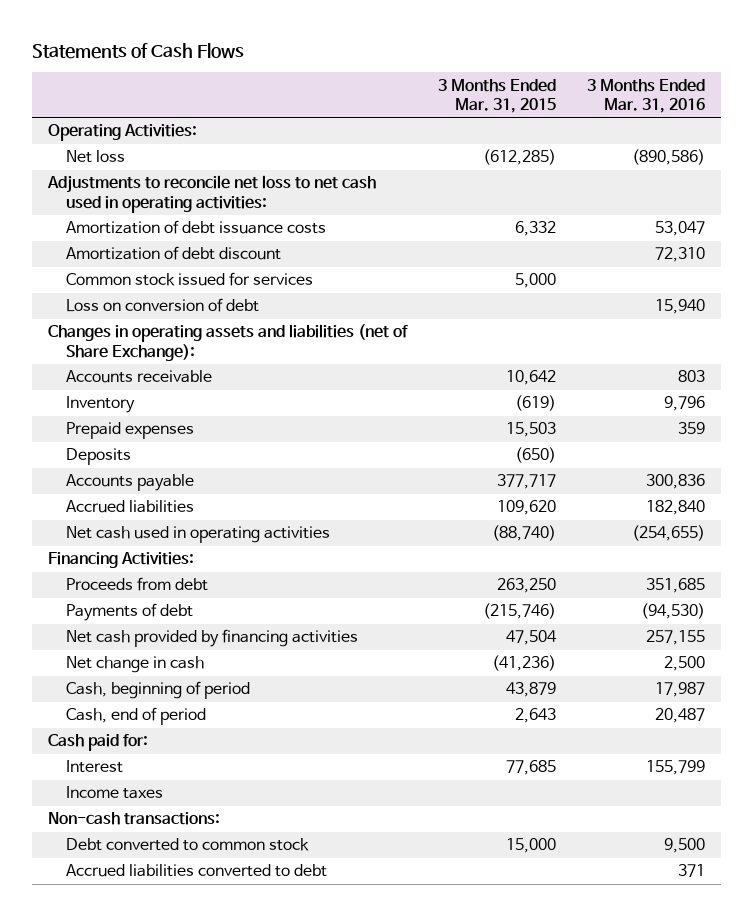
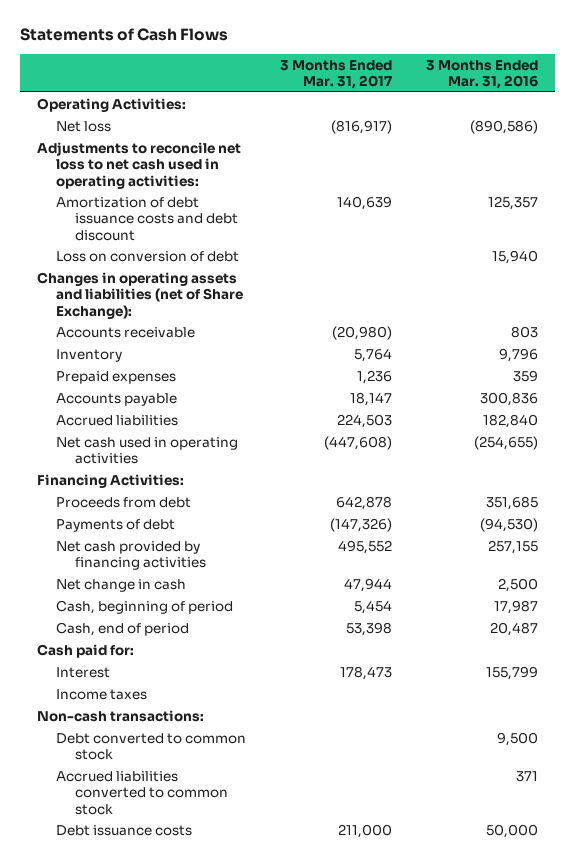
[437,78,556,114] 3 Months Ended Mar. 31, 2015 -> none
none -> [279,59,392,89] 3 Months Ended Mar. 31, 2017
[65,246,281,261] Amortization of debt discount -> none
[65,272,313,287] Common stock issued for services -> none
[65,220,326,235] Amortization of debt issuance costs -> [55,196,238,241] Amortization of debt issuance costs and debt discount
[655,221,706,237] 53,047 -> [487,195,538,210] 125,357
[65,448,131,466] Deposits -> none
[65,864,327,878] Accrued liabilities converted to debt -> [55,770,228,815] Accrued liabilities converted to common stock
none -> [55,824,192,836] Debt issuance costs

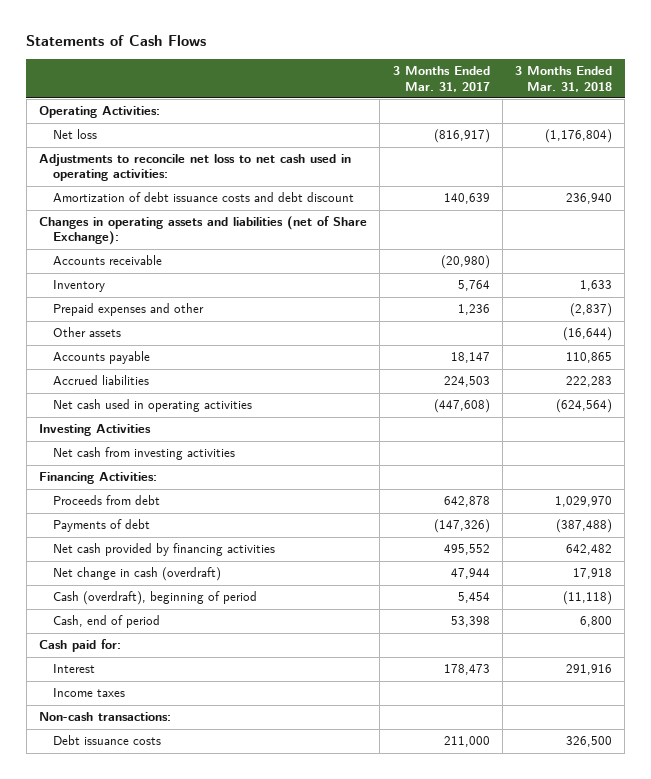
[425,59,538,89] 3 Months Ended Mar. 31, 2016 -> none
none -> [515,66,613,92] 3 Months Ended Mar. 31, 2018
[55,250,239,262] Loss on conversion of debt -> none
[55,370,176,384] Prepaid expenses -> [52,303,204,317] Prepaid expenses and other
none -> [52,327,121,338] Other assets
none -> [38,424,151,437] Investing Activities
none -> [52,447,235,461] Net cash from investing activities
[55,578,186,592] Net change in cash -> [52,567,221,582] Net change in cash (overdraft)
[55,599,233,614] Cash, beginning of period -> [52,591,257,606] Cash (overdraft), beginning of period
[55,732,246,761] Debt converted to common stock -> none
[55,770,228,815] Accrued liabilities converted to common stock -> none

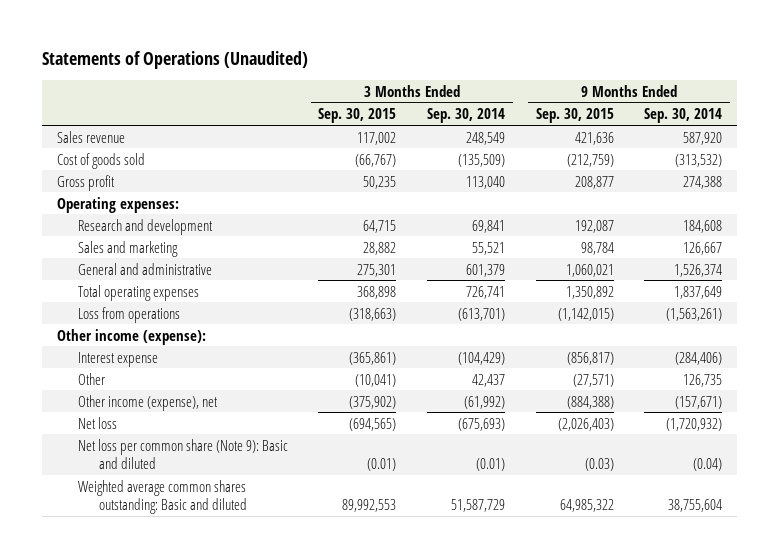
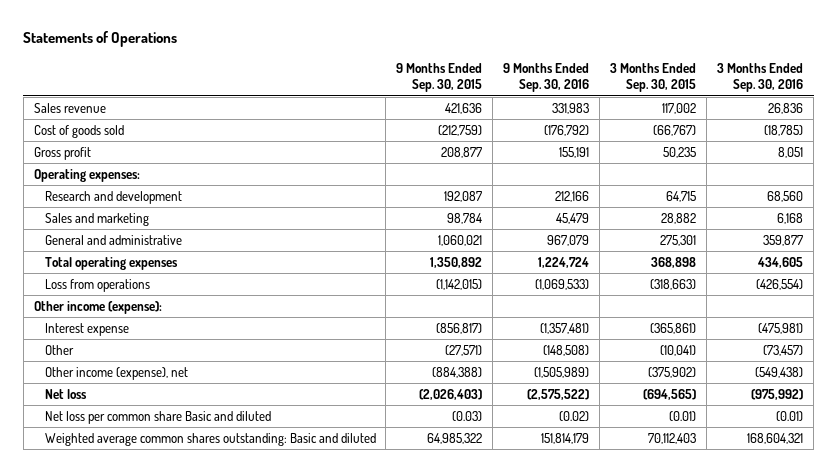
[41,50,308,69] Statements of Operations (Unaudited) -> [23,31,178,48] Statements of Operations
[426,108,505,124] Sep. 30, 2014 -> none
[644,108,723,124] Sep. 30, 2014 -> none
none -> [503,62,590,93] 9 Months Ended Sep. 30, 2016
none -> [717,62,804,93] 3 Months Ended Sep. 30, 2016
[77,438,288,470] Net loss per common share (Note 9): Basic and diluted -> [44,411,271,425] Net loss per common share Basic and diluted
[342,499,397,513] 89,992,553 -> [648,433,697,445] 70,112,403

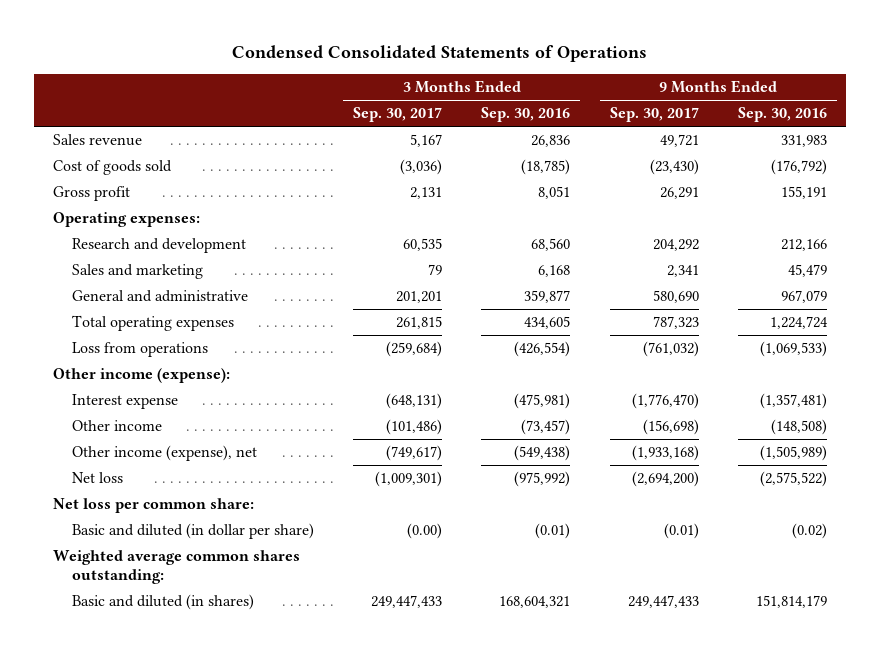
[23,31,178,48] Statements of Operations -> [232,45,648,63] Condensed Consolidated Statements of Operations
[396,62,483,93] 9 Months Ended Sep. 30, 2015 -> none
[610,62,697,93] 3 Months Ended Sep. 30, 2015 -> none
none -> [353,107,443,123] Sep. 30, 2017
none -> [609,107,699,123] Sep. 30, 2017
[44,345,74,356] Other -> [72,420,163,432] Other income
none -> [53,498,255,514] Net loss per common share:
[44,411,271,425] Net loss per common share Basic and diluted -> [72,523,315,540] Basic and diluted (in dollar per share)
none -> [53,550,301,585] Weighted average common shares outstanding:
[44,433,376,447] Weighted average common shares outstanding: Basic and diluted -> [72,594,255,611] Basic and diluted (in shares)

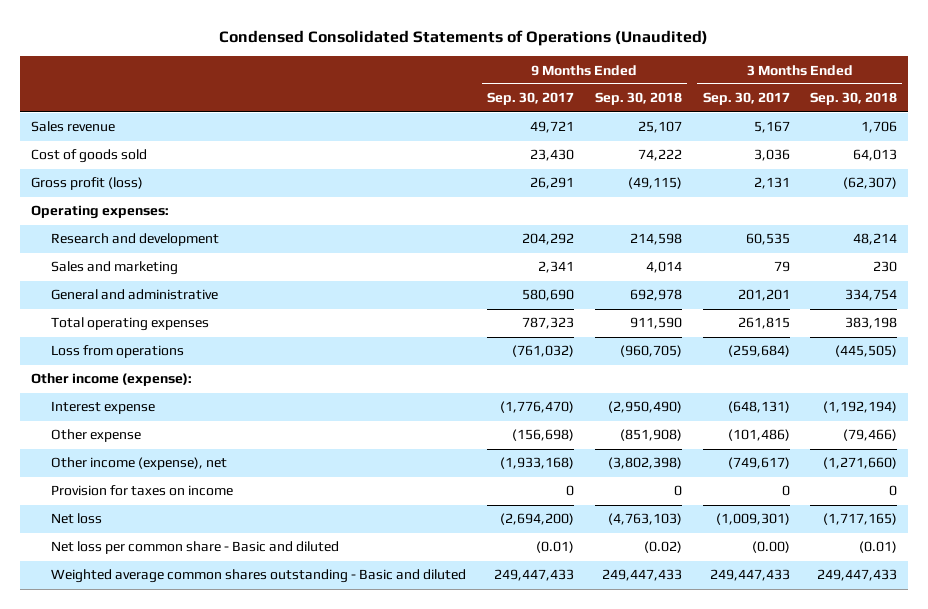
[232,45,648,63] Condensed Consolidated Statements of Operations -> [219,30,709,47] Condensed Consolidated Statements of Operations (Unaudited)
[481,107,571,123] Sep. 30, 2016 -> none
[737,107,827,123] Sep. 30, 2016 -> none
none -> [594,92,682,106] Sep. 30, 2018
none -> [810,92,898,106] Sep. 30, 2018
[400,159,443,176] (3,036) -> [753,149,790,162] 3,036
[649,159,699,176] (23,430) -> [530,149,575,162] 23,430
[53,186,131,202] Gross profit -> [30,177,143,191] Gross profit (loss)
[72,420,163,432] Other income -> [51,429,142,443] Other expense
none -> [51,485,234,497] Provision for taxes on income
[53,498,255,514] Net loss per common share: -> none
[53,550,301,585] Weighted average common shares outstanding: -> none
[72,523,315,540] Basic and diluted (in dollar per share) -> [51,541,340,555] Net loss per common share - Basic and diluted
[72,594,255,611] Basic and diluted (in shares) -> [51,569,467,584] Weighted average common shares outstanding - Basic and diluted

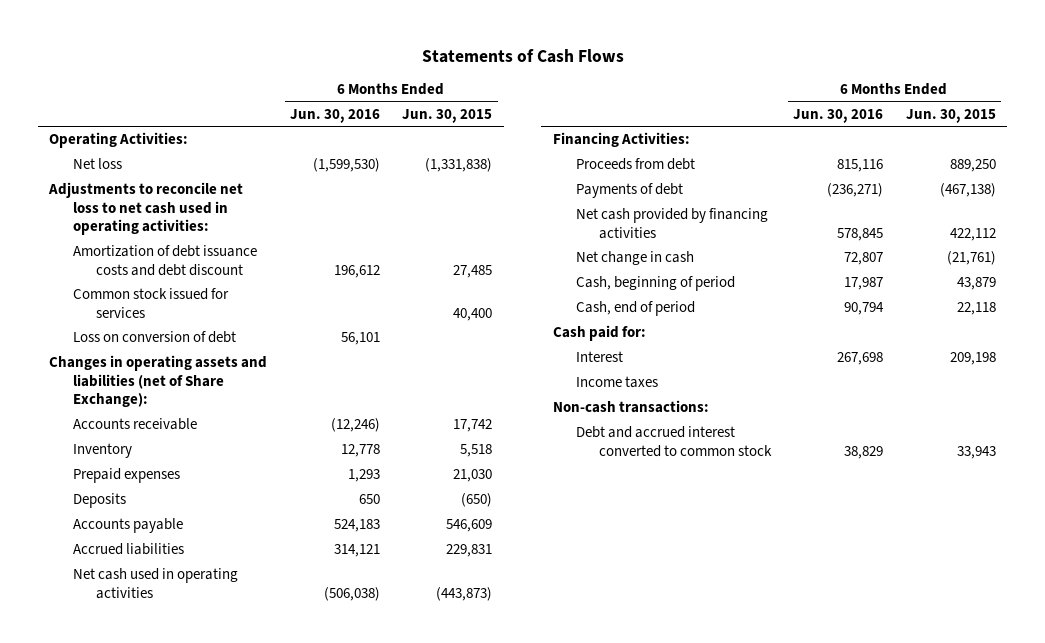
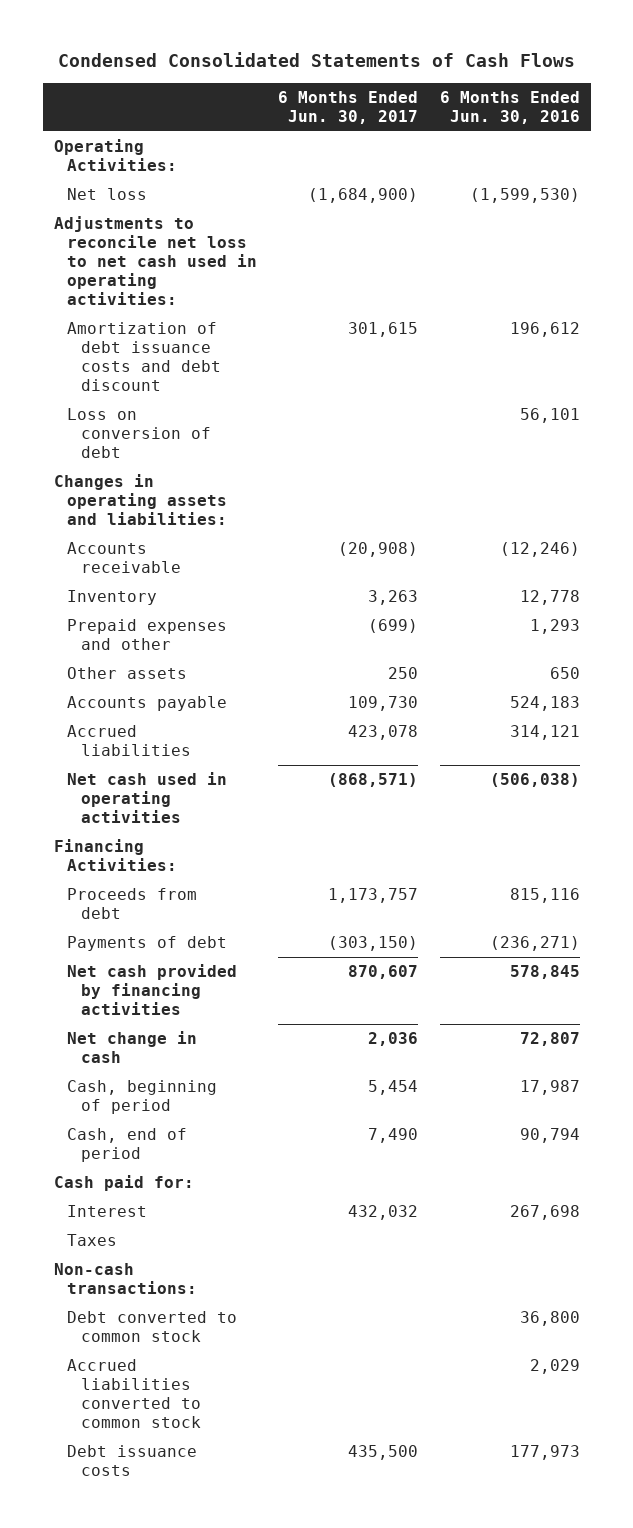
[421,48,624,63] Statements of Cash Flows -> [57,52,575,68] Condensed Consolidated Statements of Cash Flows
[402,108,493,123] Jun. 30, 2015 -> none
none -> [278,91,419,124] 6 Months Ended Jun. 30, 2017
[72,288,229,318] Common stock issued for services -> none
[49,355,268,408] Changes in operating assets and liabilities (net of Share Exchange): -> [53,474,228,526] Changes in operating assets and liabilities:
[72,493,126,509] Deposits -> none
[72,468,180,484] Prepaid expenses -> [67,619,228,651] Prepaid expenses and other
none -> [67,667,188,680] Other assets
[575,376,658,389] Income taxes -> [67,1234,118,1247] Taxes
[575,426,773,457] Debt and accrued interest converted to common stock -> [67,1311,238,1343] Debt converted to common stock
[844,445,884,459] 38,829 -> [519,1311,580,1327] 36,800
none -> [67,1359,201,1428] Accrued liabilities converted to common stock
none -> [67,1445,198,1477] Debt issuance costs

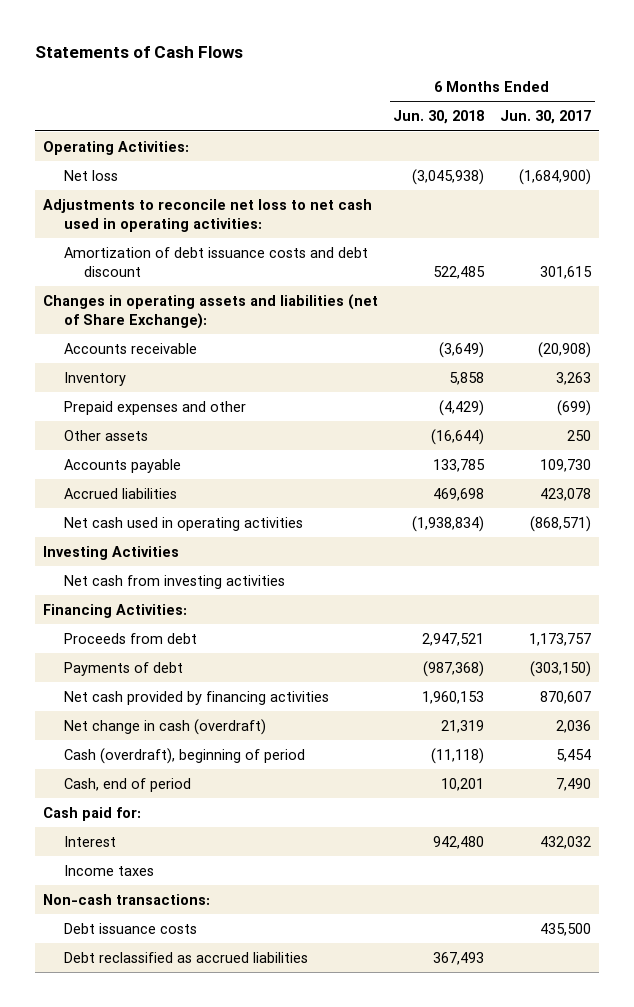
[57,52,575,68] Condensed Consolidated Statements of Cash Flows -> [34,45,243,58] Statements of Cash Flows
[439,91,580,124] 6 Months Ended Jun. 30, 2016 -> none
none -> [393,110,485,125] Jun. 30, 2018
[67,408,211,459] Loss on conversion of debt -> none
[53,474,228,526] Changes in operating assets and liabilities: -> [42,293,378,329] Changes in operating assets and liabilities (net of Share Exchange):
none -> [42,545,179,560] Investing Activities
none -> [63,574,285,589] Net cash from investing activities
[67,1031,198,1064] Net change in cash -> [63,718,266,735] Net change in cash (overdraft)
[67,1080,218,1115] Cash, beginning of period -> [63,747,305,764] Cash (overdraft), beginning of period
[67,1234,118,1247] Taxes -> [63,864,154,876] Income taxes
[67,1311,238,1343] Debt converted to common stock -> none
[67,1359,201,1428] Accrued liabilities converted to common stock -> none
none -> [63,951,308,963] Debt reclassified as accrued liabilities

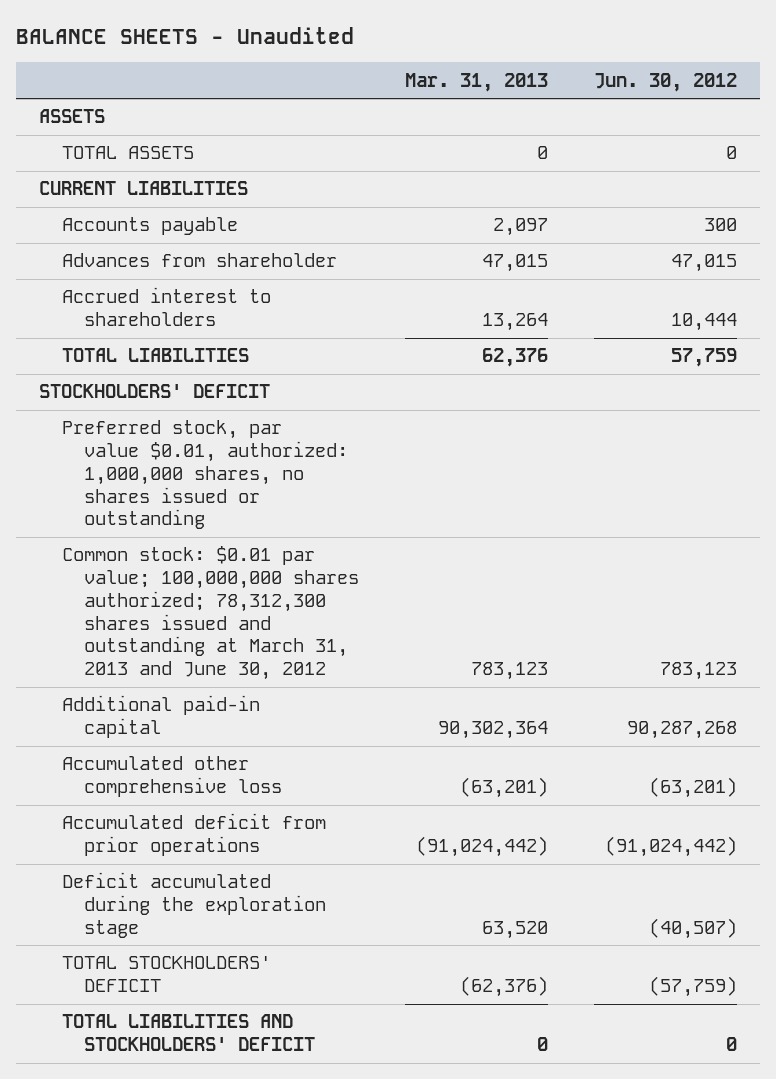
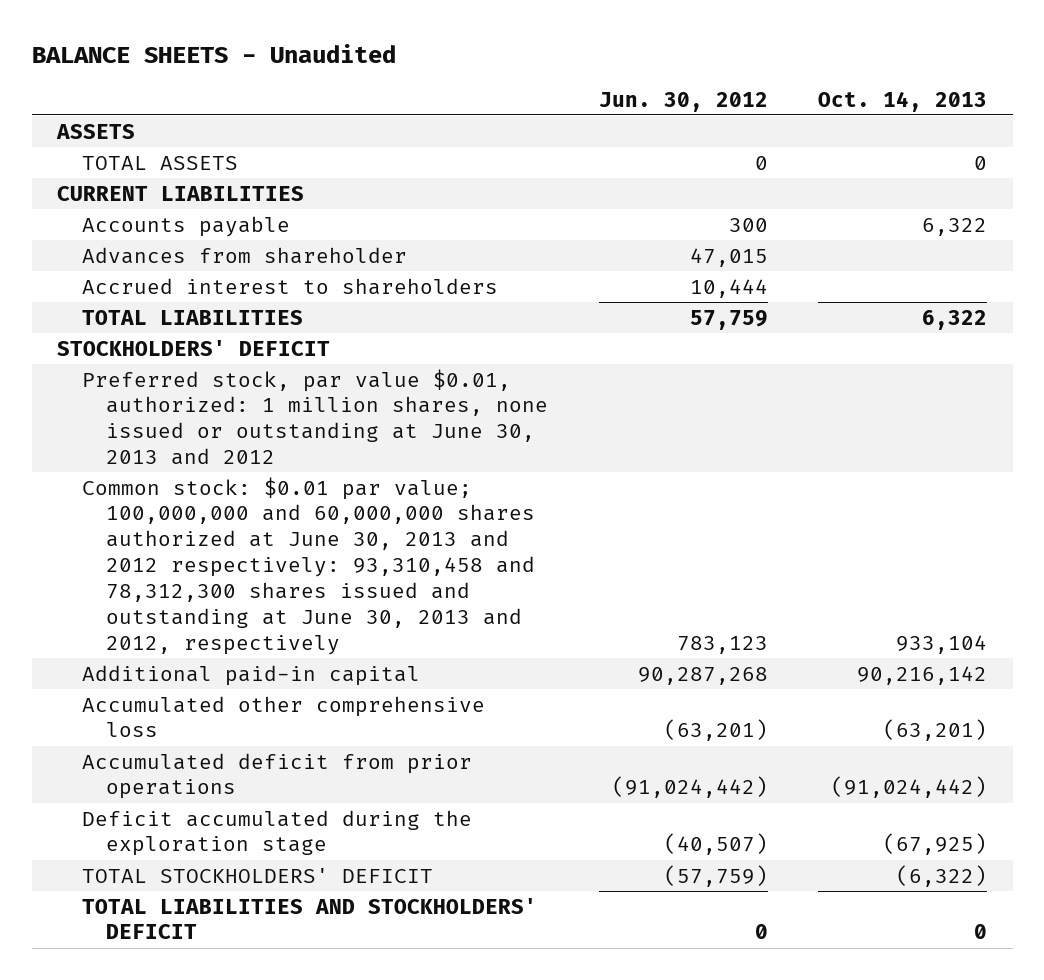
[405,72,549,92] Mar. 31, 2013 -> none
none -> [818,90,988,112] Oct. 14, 2013
[61,420,349,530] Preferred stock, par value $0.01, authorized: 1,000,000 shares, no shares issued or outstanding -> [81,368,549,466] Preferred stock, par value $0.01, authorized: 1 million shares, none issued or outstanding at June 30, 2013 and 2012
[61,546,360,681] Common stock: $0.01 par value; 100,000,000 shares authorized; 78,312,300 shares issued and outstanding at March 31, 2013 and June 30, 2012 -> [81,476,536,655] Common stock: $0.01 par value; 100,000,000 and 60,000,000 shares authorized at June 30, 2013 and 2012 respectively: 93,310,458 and 78,312,300 shares issued and outstanding at June 30, 2013 and 2012, respectively

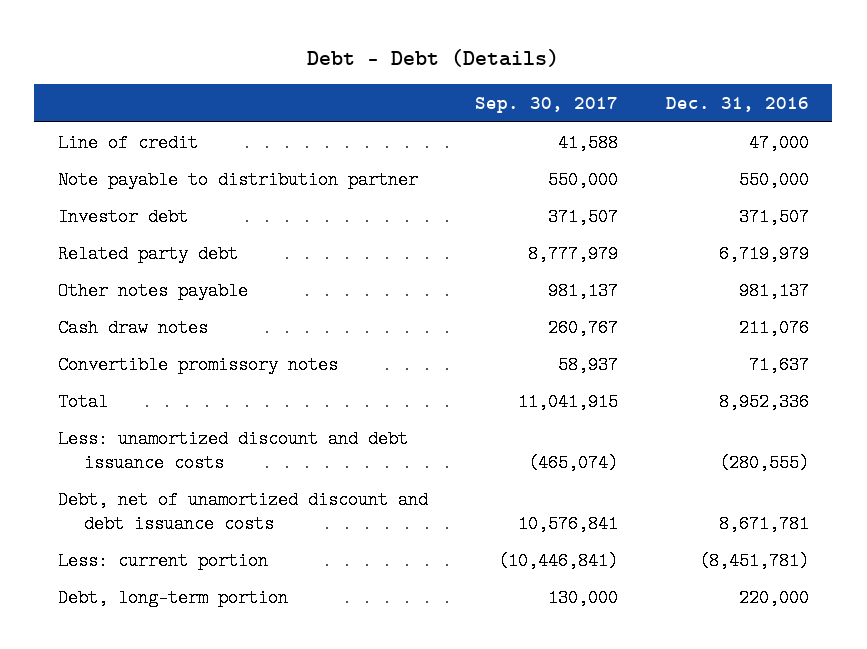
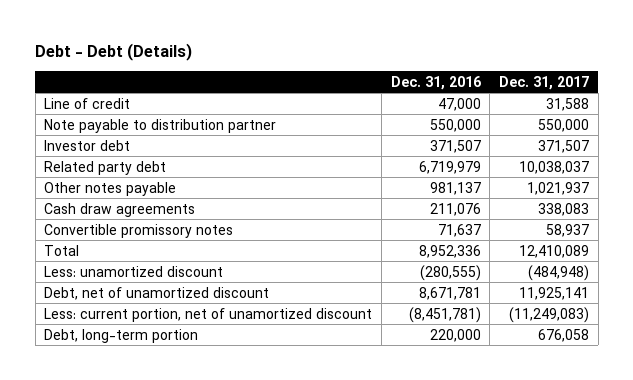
[475,96,619,113] Sep. 30, 2017 -> none
none -> [498,75,589,90] Dec. 31, 2017
[58,318,209,337] Cash draw notes -> [44,202,196,217] Cash draw agreements
[58,429,409,472] Less: unamortized discount and debt issuance costs -> [44,265,224,277] Less: unamortized discount
[58,490,429,533] Debt, net of unamortized discount and debt issuance costs -> [44,286,270,300] Debt, net of unamortized discount
[58,551,269,570] Less: current portion -> [44,307,373,322] Less: current portion, net of unamortized discount

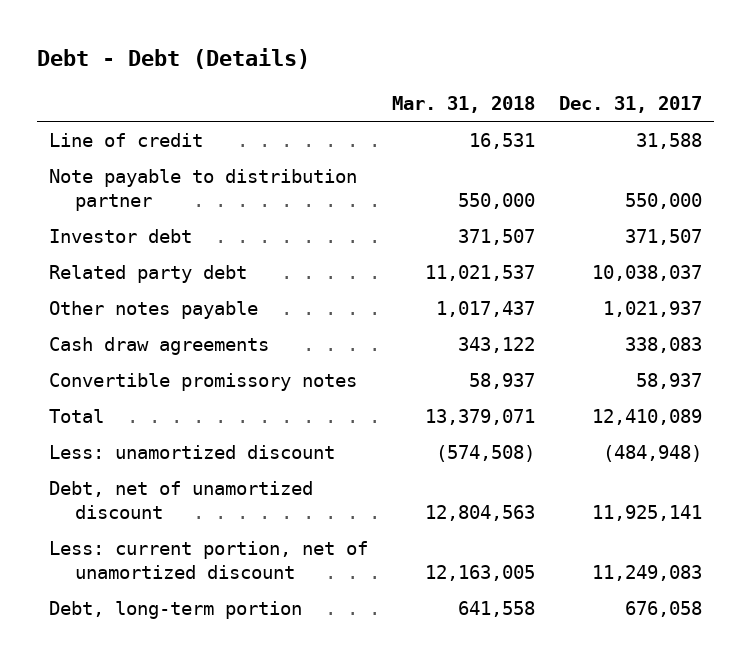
[390,75,481,90] Dec. 31, 2016 -> none
none -> [392,95,536,113] Mar. 31, 2018
[508,306,589,323] (11,249,083) -> [592,565,703,582] 11,249,083

